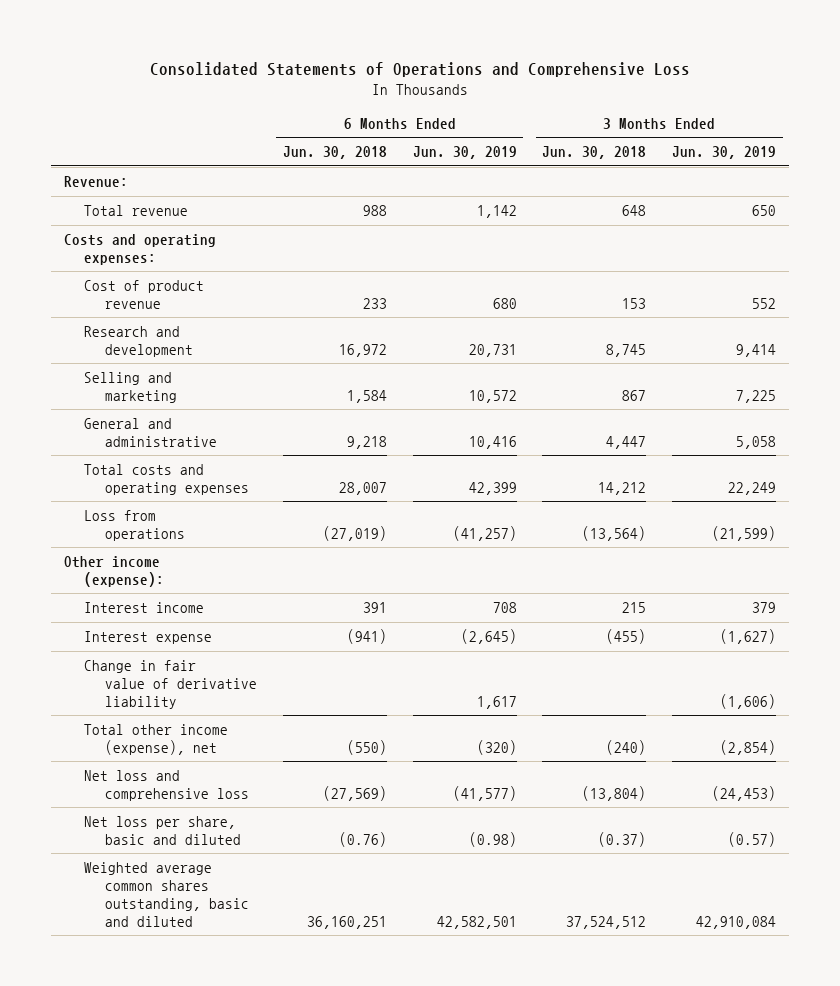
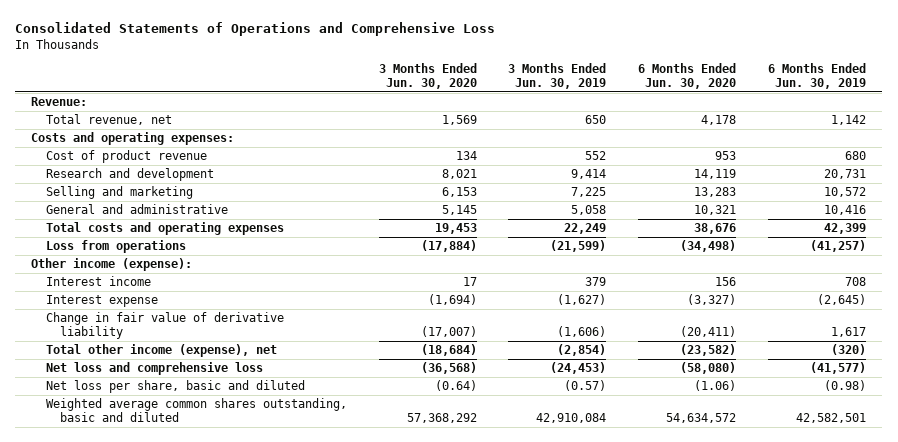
[282,146,387,160] Jun. 30, 2018 -> none
[542,146,647,160] Jun. 30, 2018 -> none
none -> [378,63,477,89] 3 Months Ended Jun. 30, 2020
none -> [638,63,737,89] 6 Months Ended Jun. 30, 2020
[84,204,189,216] Total revenue -> [45,114,172,126] Total revenue, net

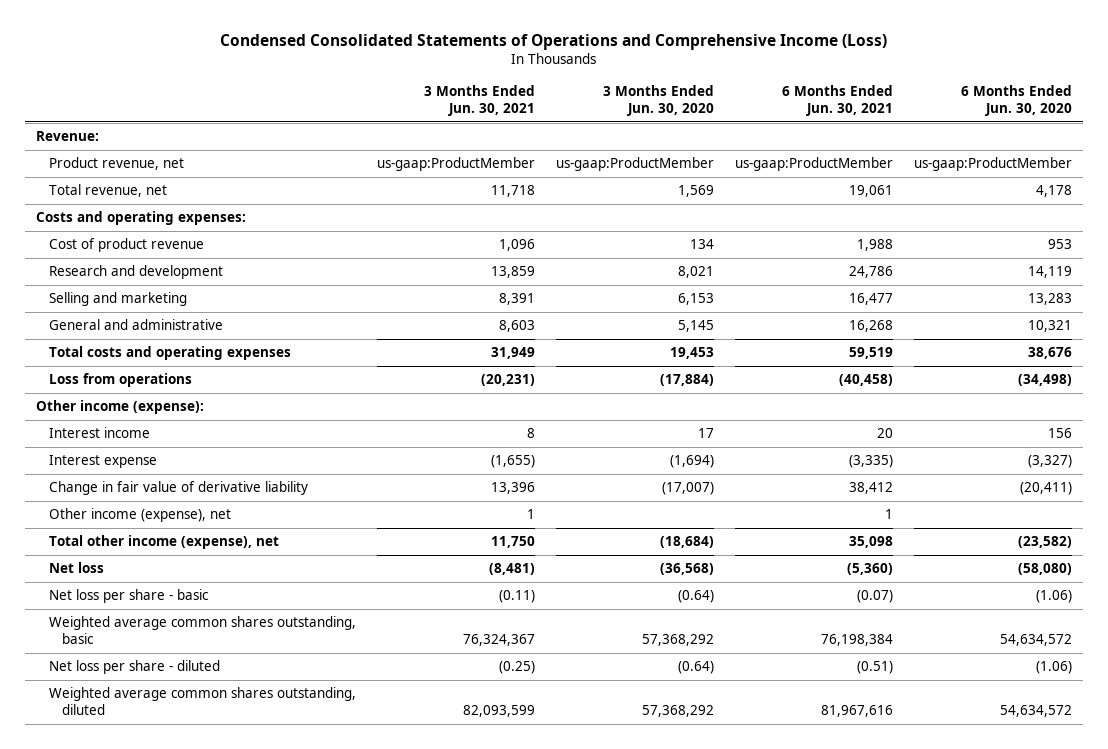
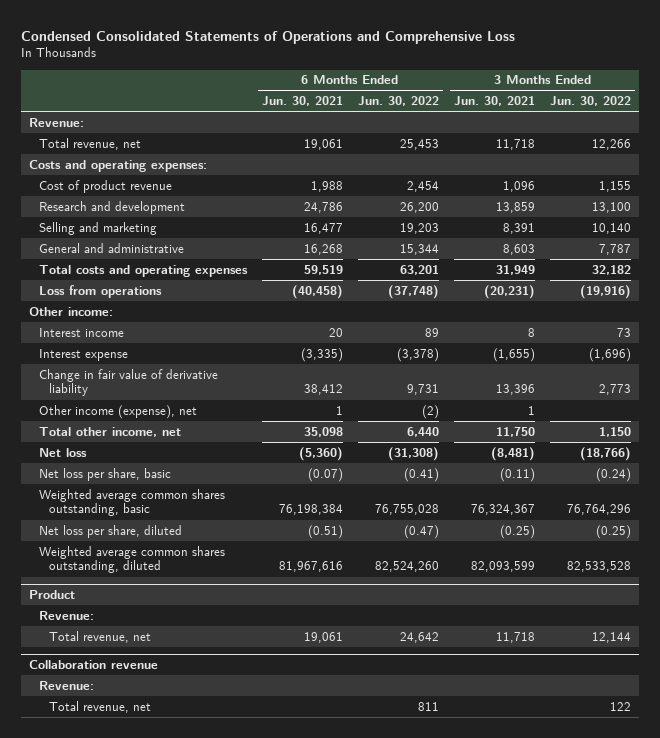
[219,34,887,51] Condensed Consolidated Statements of Operations and Comprehensive Income (Loss) -> [21,30,516,44] Condensed Consolidated Statements of Operations and Comprehensive Loss
[603,85,715,116] 3 Months Ended Jun. 30, 2020 -> none
[961,85,1073,116] 6 Months Ended Jun. 30, 2020 -> none
none -> [357,96,439,107] Jun. 30, 2022
none -> [550,96,632,107] Jun. 30, 2022
[48,157,184,171] Product revenue, net -> none
[35,400,204,415] Other income (expense): -> [28,306,113,316] Other income:
[48,535,279,550] Total other income (expense), net -> [38,426,181,437] Total other income, net
[48,589,209,604] Net loss per share - basic -> [38,467,171,481] Net loss per share, basic
[48,660,220,675] Net loss per share - diluted -> [38,524,182,538] Net loss per share, diluted
none -> [28,590,75,600] Product
none -> [38,610,94,620] Revenue:
none -> [48,630,151,643] Total revenue, net
none -> [28,660,158,670] Collaboration revenue
none -> [38,680,94,690] Revenue:
none -> [48,700,151,713] Total revenue, net

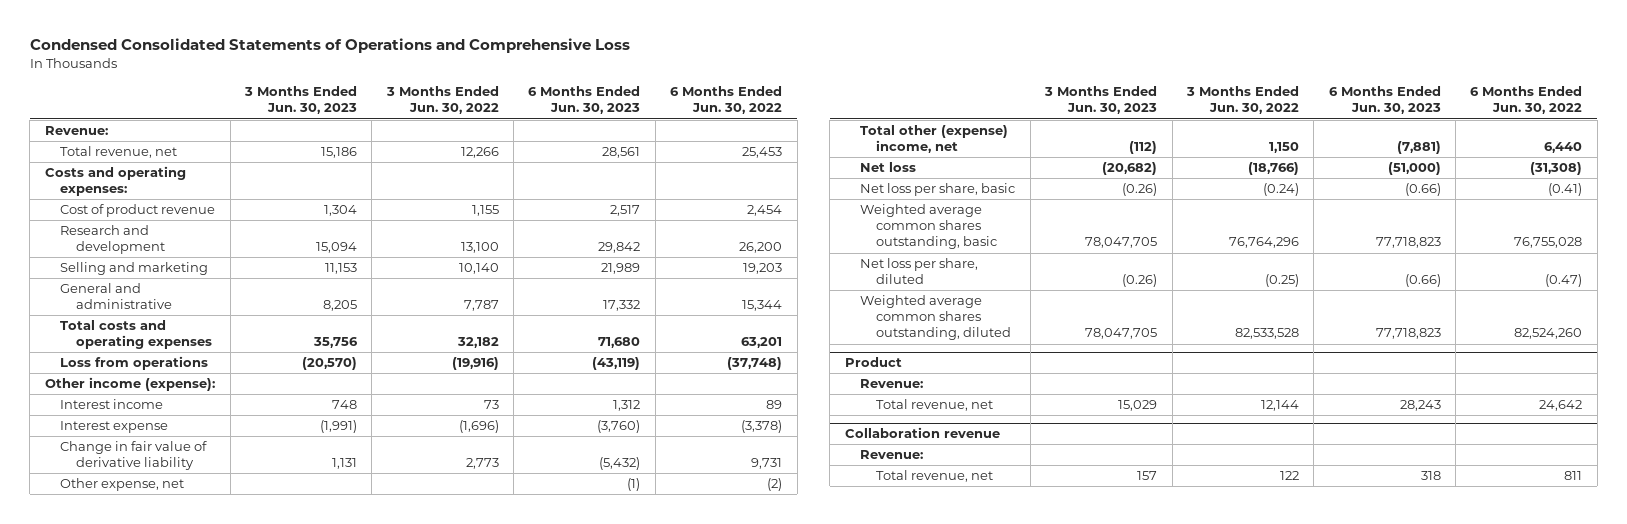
[261,96,343,107] Jun. 30, 2021 -> none
[454,96,536,107] Jun. 30, 2021 -> none
none -> [243,86,357,115] 3 Months Ended Jun. 30, 2023
none -> [528,86,641,115] 6 Months Ended Jun. 30, 2023
[28,306,113,316] Other income: -> [44,377,215,392] Other income (expense):
[38,404,197,419] Other income (expense), net -> [60,478,185,492] Other expense, net
[38,426,181,437] Total other income, net -> [860,125,1009,154] Total other (expense) income, net

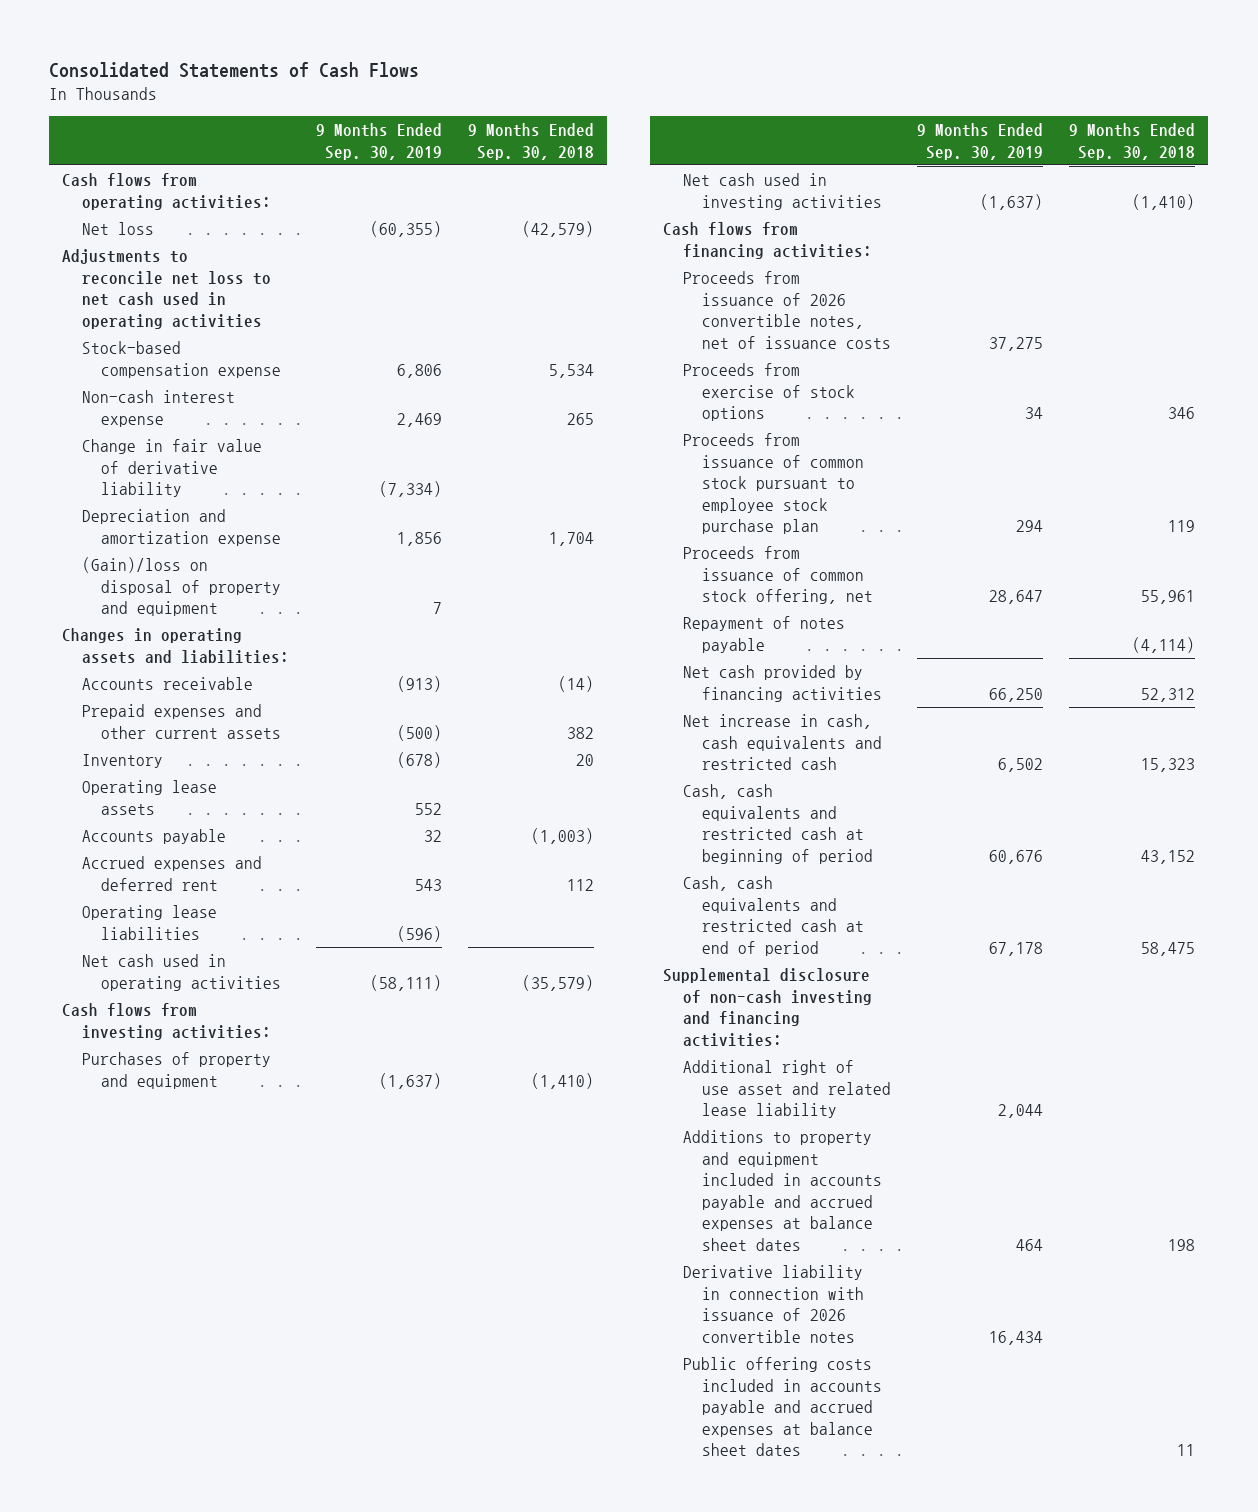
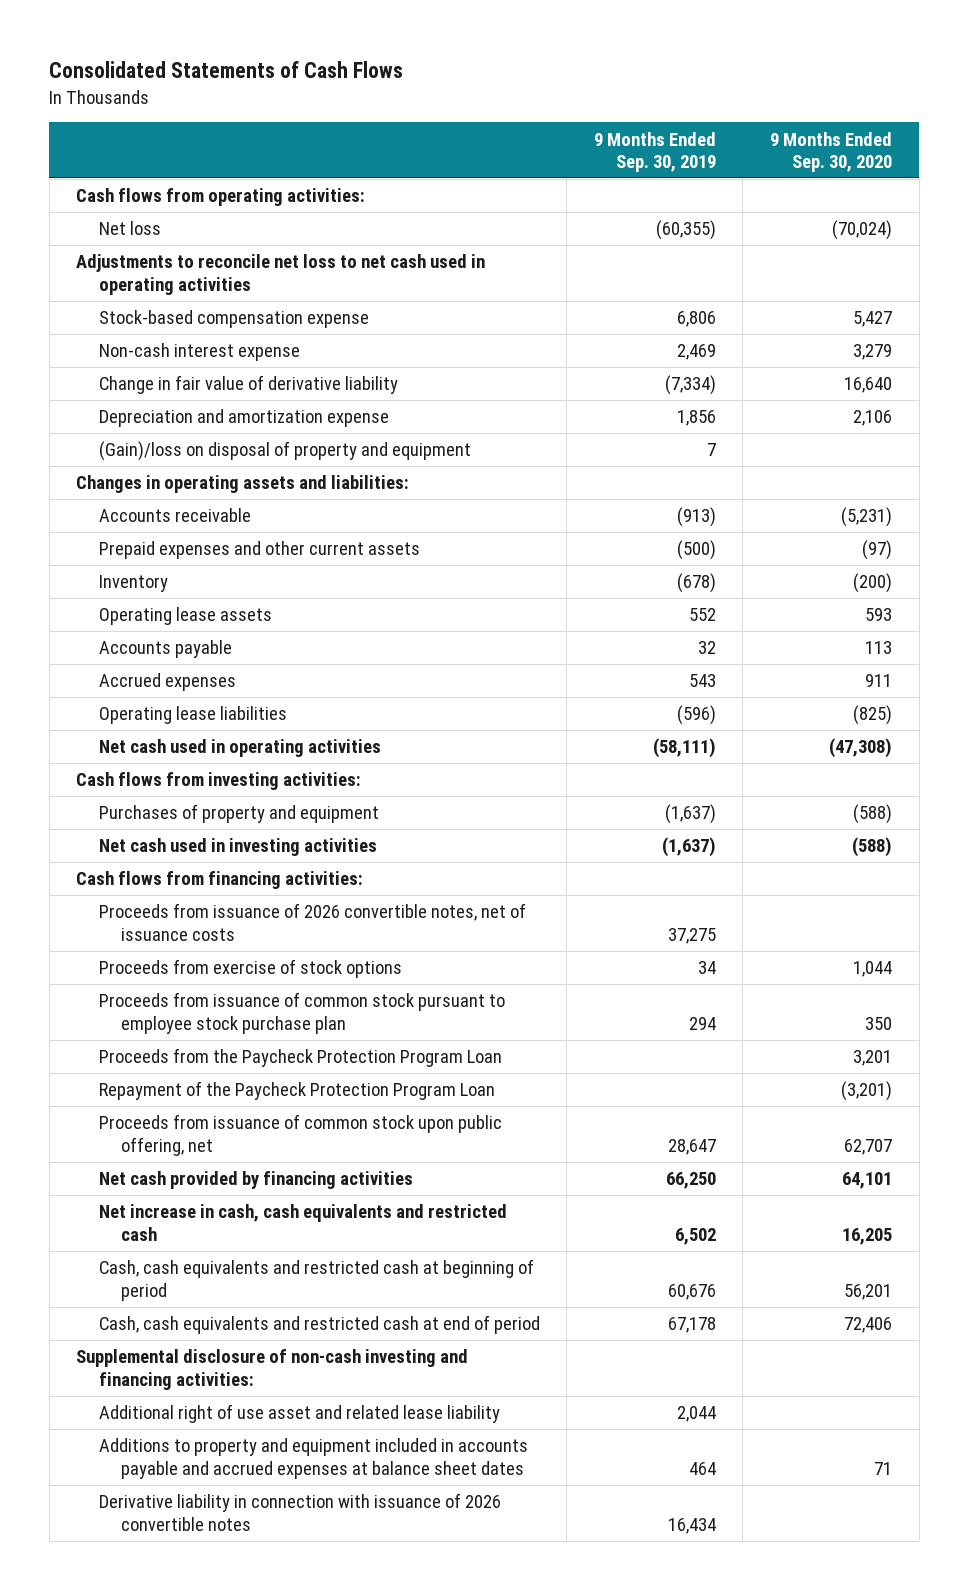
[468,123,595,161] 9 Months Ended Sep. 30, 2018 -> none
none -> [769,131,892,172] 9 Months Ended Sep. 30, 2020
[81,855,262,891] Accrued expenses and deferred rent -> [98,673,236,692] Accrued expenses
[682,615,845,653] Repayment of notes payable -> none
none -> [98,1048,502,1068] Proceeds from the Paycheck Protection Program Loan
none -> [98,1081,495,1101] Repayment of the Paycheck Protection Program Loan
[682,545,873,605] Proceeds from issuance of common stock offering, net -> [98,1114,502,1156] Proceeds from issuance of common stock upon public offering, net
[682,1356,882,1457] Public offering costs included in accounts payable and accrued expenses at balance sheet dates -> none

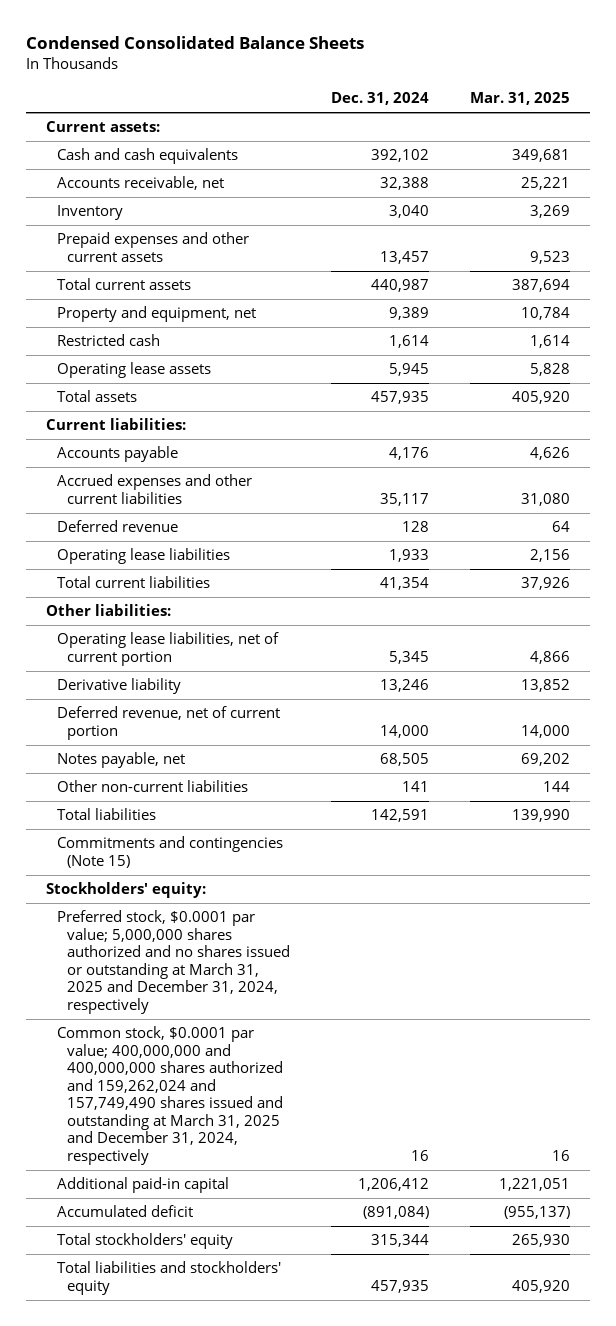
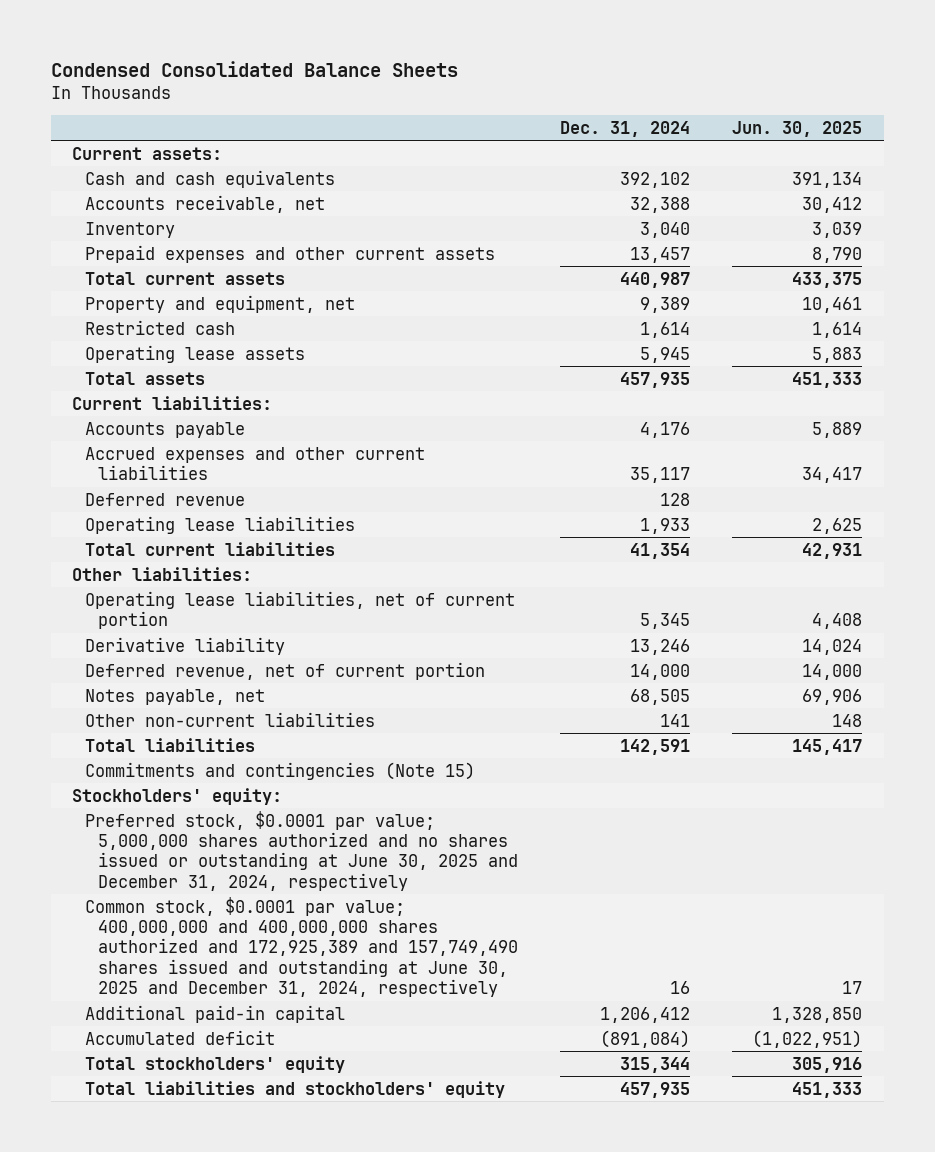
[469,92,570,106] Mar. 31, 2025 -> none
none -> [732,120,863,137] Jun. 30, 2025
[56,910,291,1014] Preferred stock, $0.0001 par value; 5,000,000 shares authorized and no shares issued or outstanding at March 31, 2025 and December 31, 2024, respectively -> [85,810,519,891] Preferred stock, $0.0001 par value; 5,000,000 shares authorized and no shares issued or outstanding at June 30, 2025 and December 31, 2024, respectively
[56,1026,284,1165] Common stock, $0.0001 par value; 400,000,000 and 400,000,000 shares authorized and 159,262,024 and 157,749,490 shares issued and outstanding at March 31, 2025 and December 31, 2024, respectively -> [85,896,519,998] Common stock, $0.0001 par value; 400,000,000 and 400,000,000 shares authorized and 172,925,389 and 157,749,490 shares issued and outstanding at June 30, 2025 and December 31, 2024, respectively

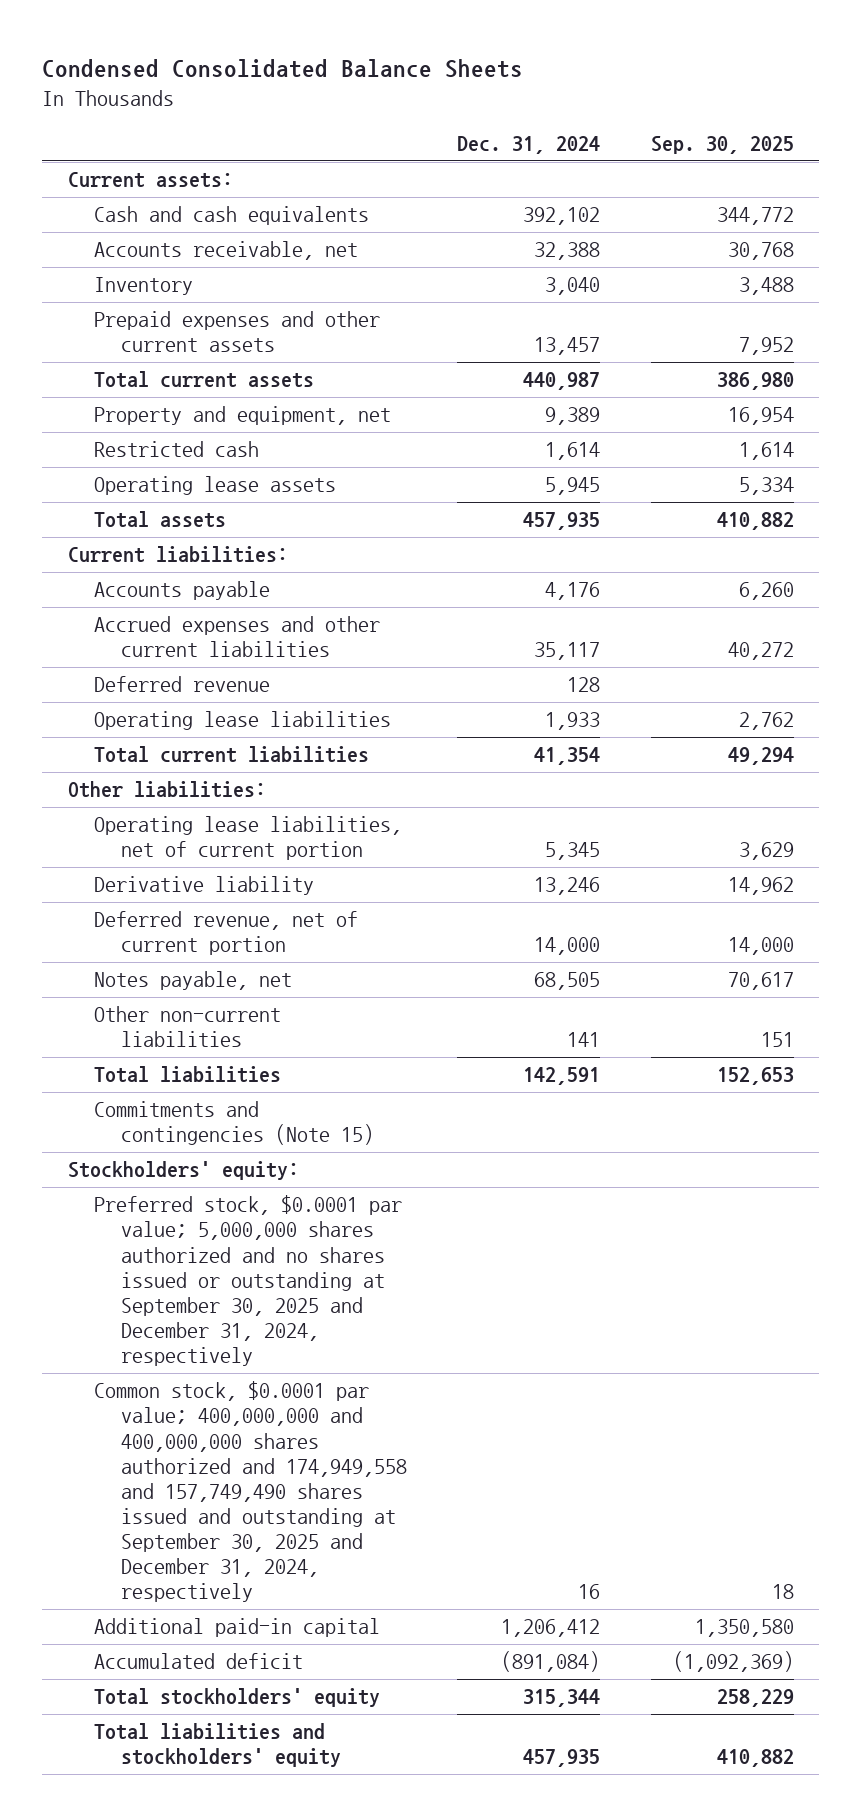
[732,120,863,137] Jun. 30, 2025 -> none
none -> [650,136,794,155] Sep. 30, 2025
[85,810,519,891] Preferred stock, $0.0001 par value; 5,000,000 shares authorized and no shares issued or outstanding at June 30, 2025 and December 31, 2024, respectively -> [94,1195,403,1367] Preferred stock, $0.0001 par value; 5,000,000 shares authorized and no shares issued or outstanding at September 30, 2025 and December 31, 2024, respectively
[85,896,519,998] Common stock, $0.0001 par value; 400,000,000 and 400,000,000 shares authorized and 172,925,389 and 157,749,490 shares issued and outstanding at June 30, 2025 and December 31, 2024, respectively -> [94,1381,407,1603] Common stock, $0.0001 par value; 400,000,000 and 400,000,000 shares authorized and 174,949,558 and 157,749,490 shares issued and outstanding at September 30, 2025 and December 31, 2024, respectively

